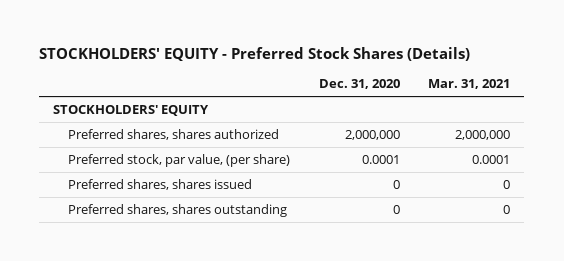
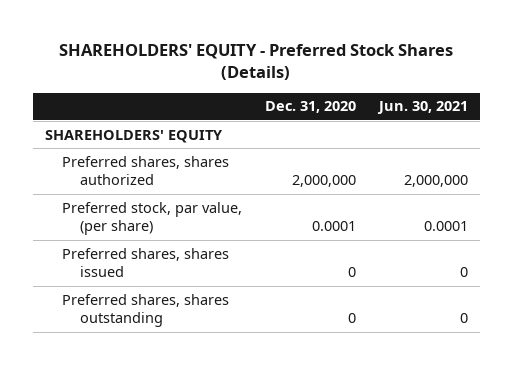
[39,46,471,61] STOCKHOLDERS' EQUITY - Preferred Stock Shares (Details) -> [59,43,454,81] SHAREHOLDERS' EQUITY - Preferred Stock Shares (Details)
[428,79,511,90] Mar. 31, 2021 -> none
none -> [377,101,469,115] Jun. 30, 2021
[53,105,210,117] STOCKHOLDERS' EQUITY -> [44,129,223,143] SHAREHOLDERS' EQUITY

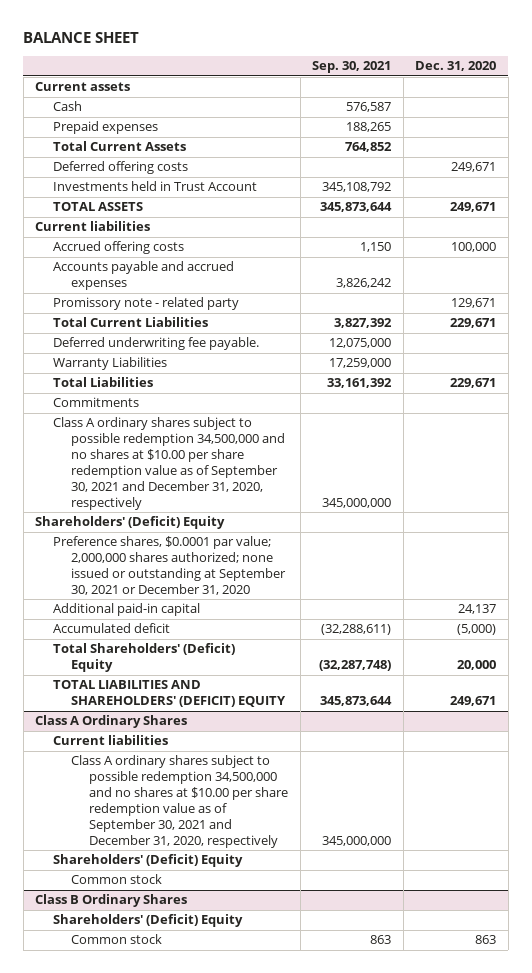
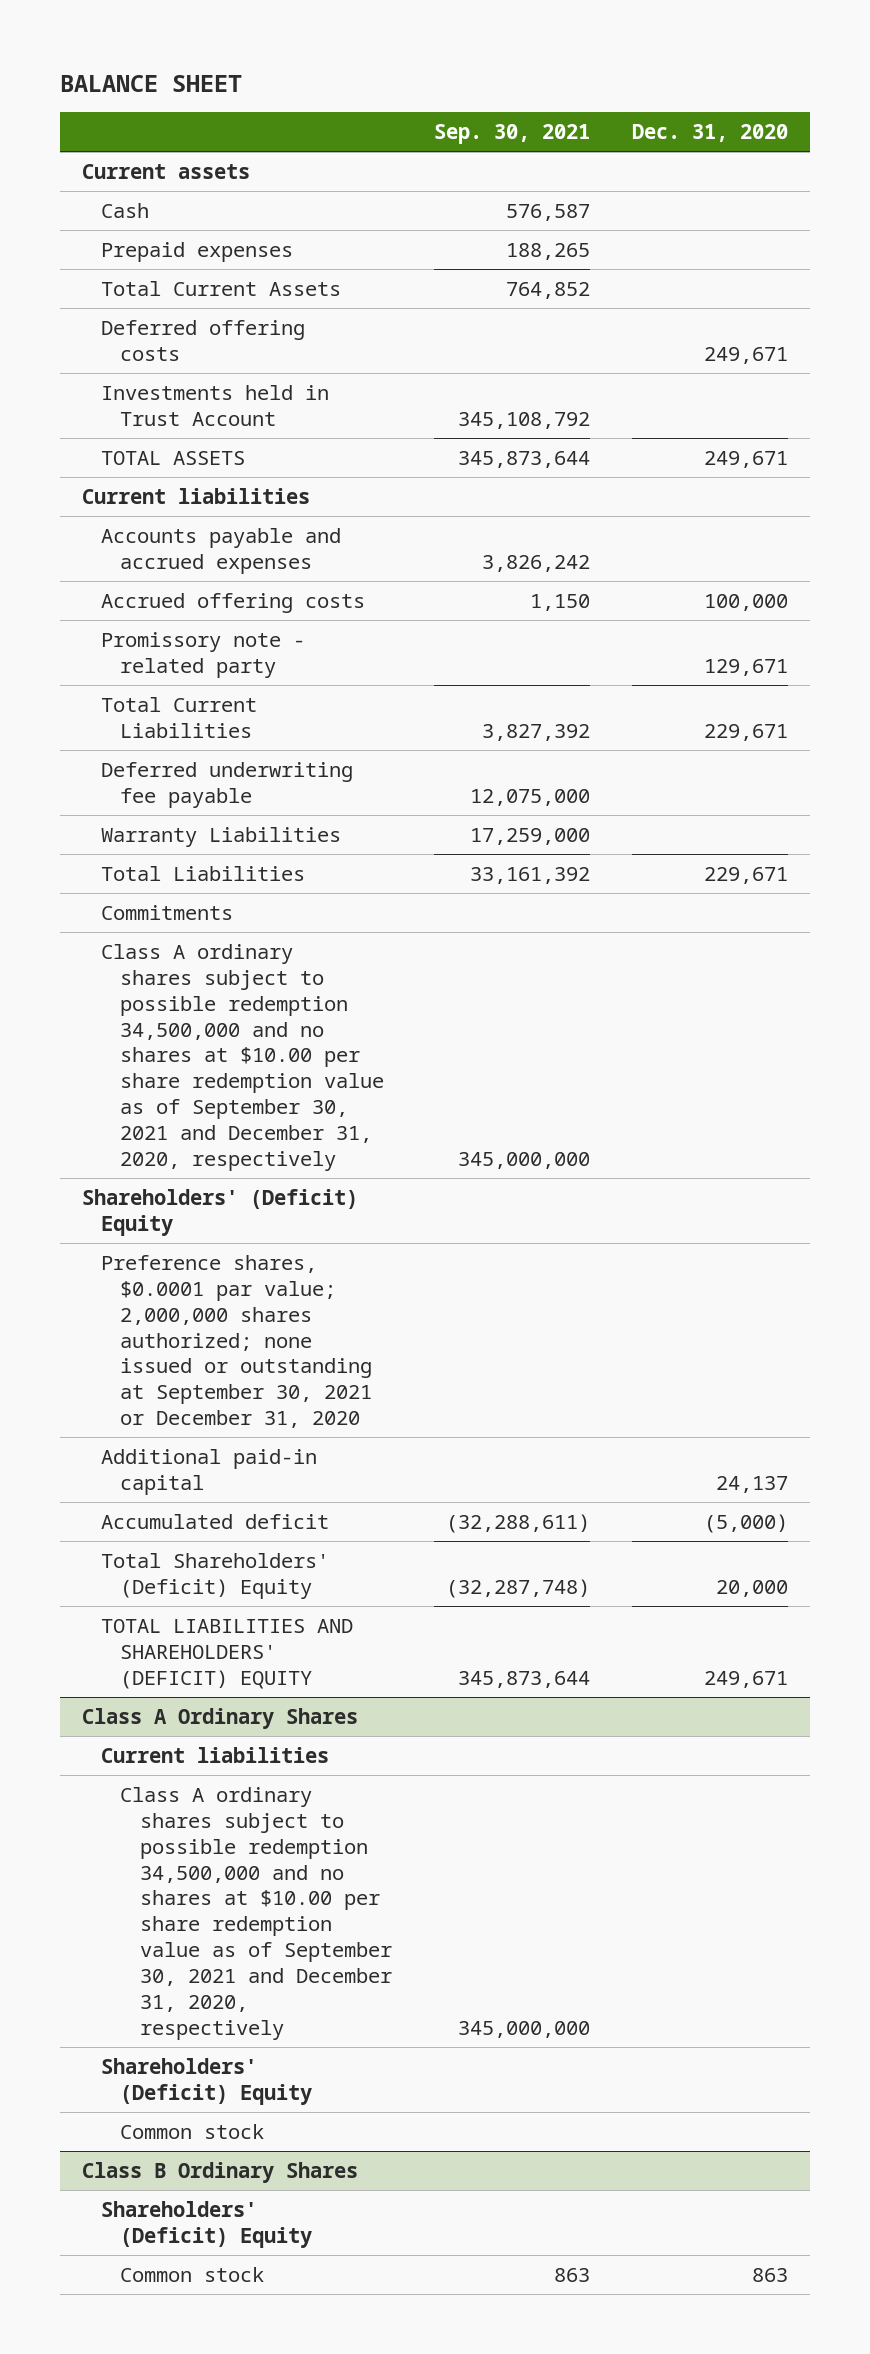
[53,241,185,255] Accrued offering costs -> [100,592,365,613] Accrued offering costs
[53,337,260,351] Deferred underwriting fee payable. -> [100,761,353,808] Deferred underwriting fee payable

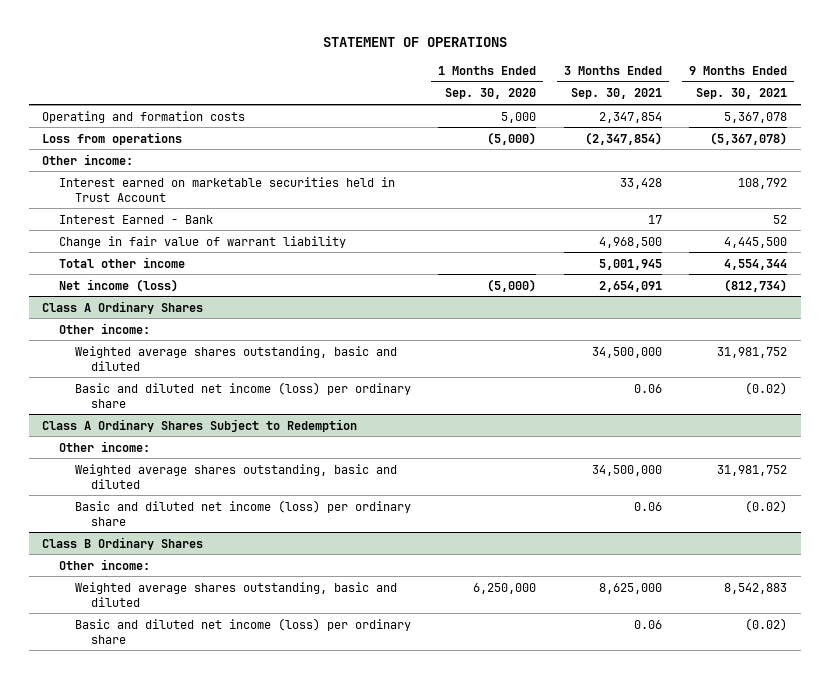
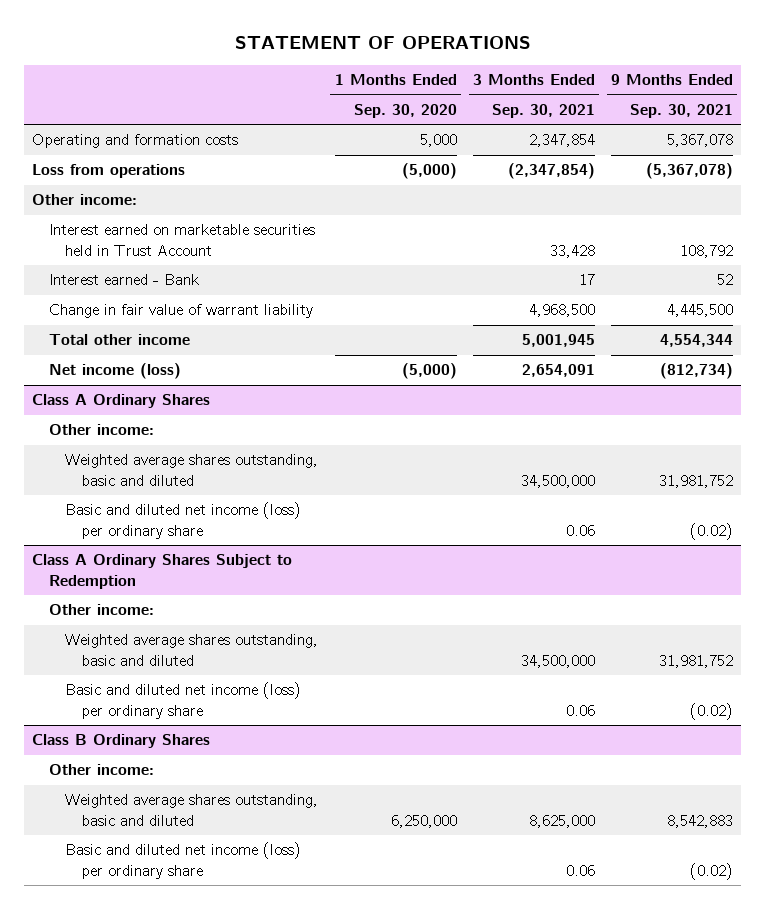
[58,214,213,224] Interest Earned - Bank -> [48,274,199,286] Interest earned - Bank

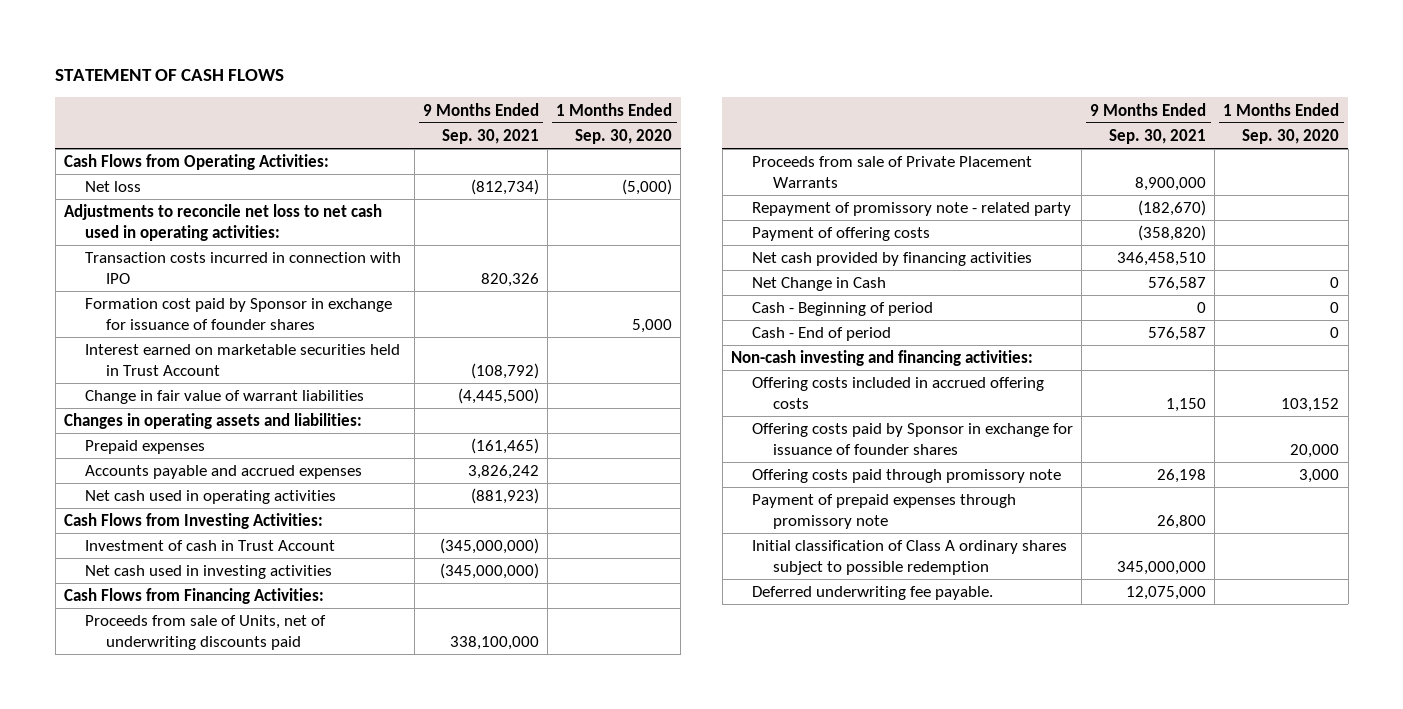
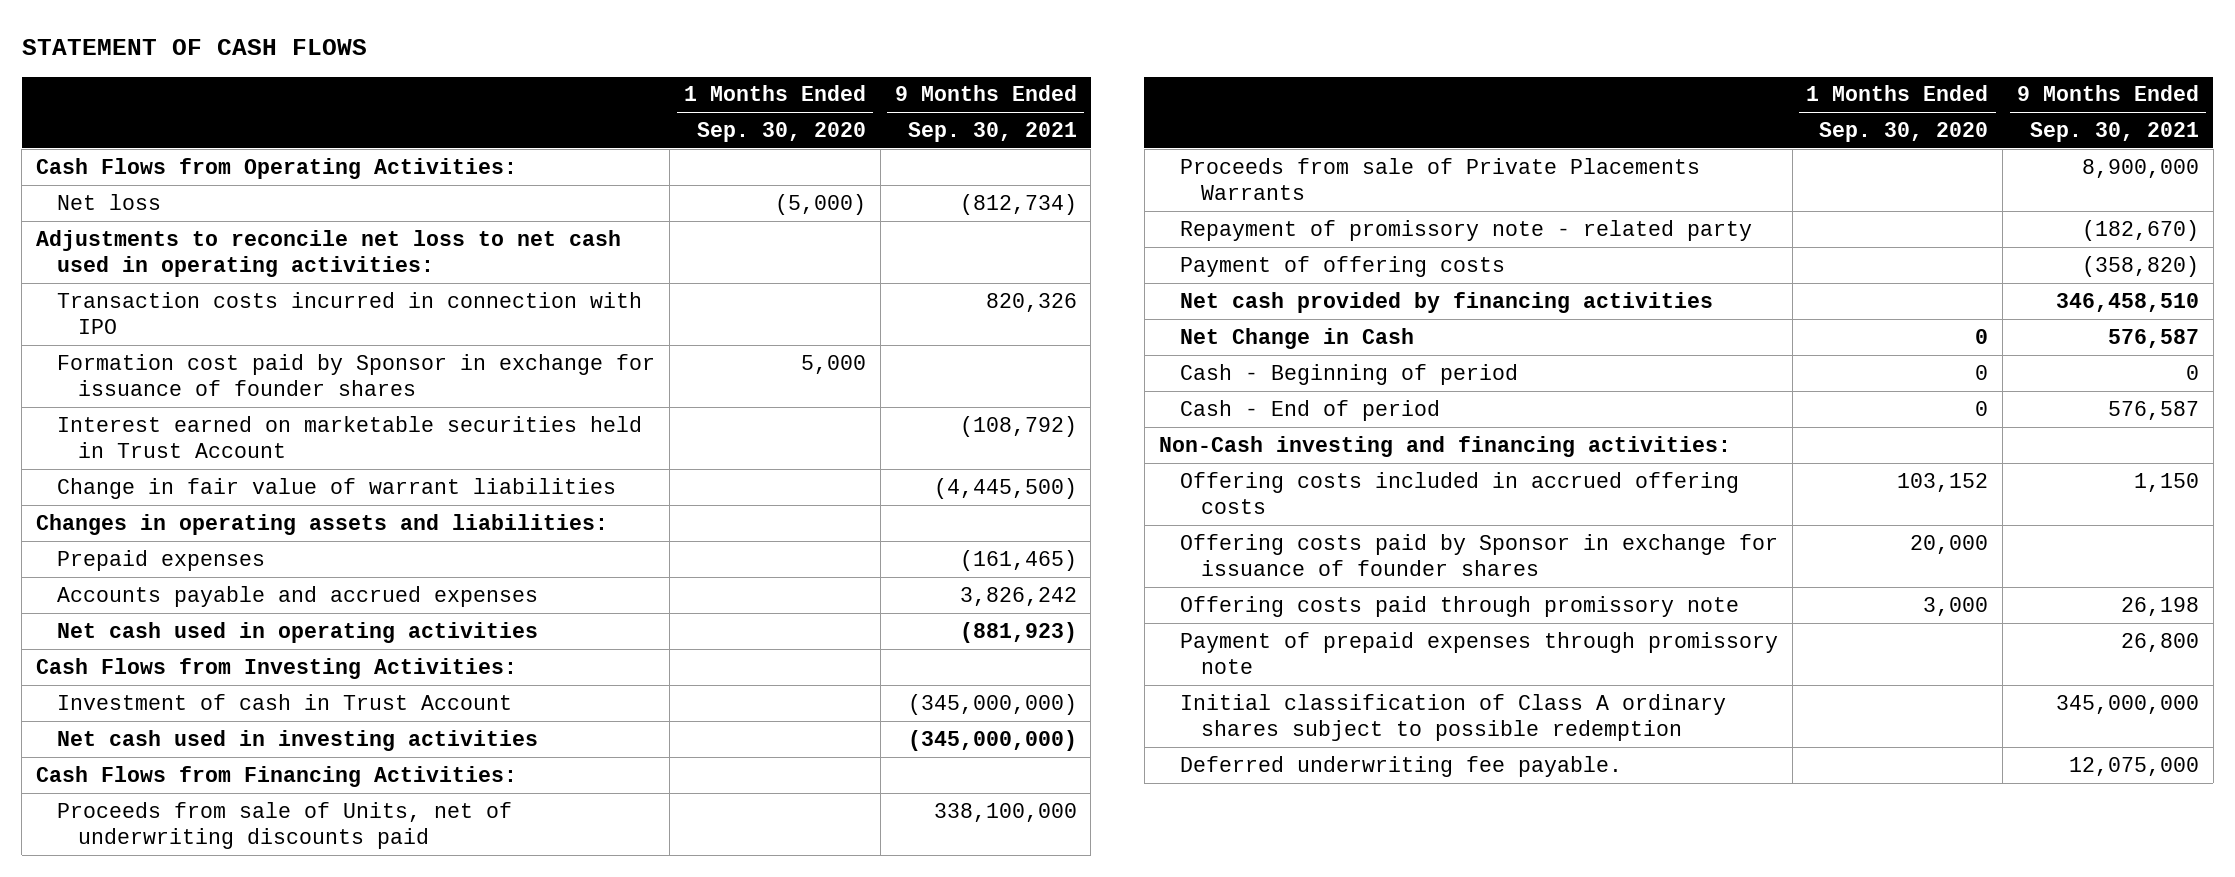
[751,156,1032,188] Proceeds from sale of Private Placement Warrants -> [1179,157,1700,201] Proceeds from sale of Private Placements Warrants
[731,350,1034,367] Non-cash investing and financing activities: -> [1158,435,1731,457] Non-Cash investing and financing activities:

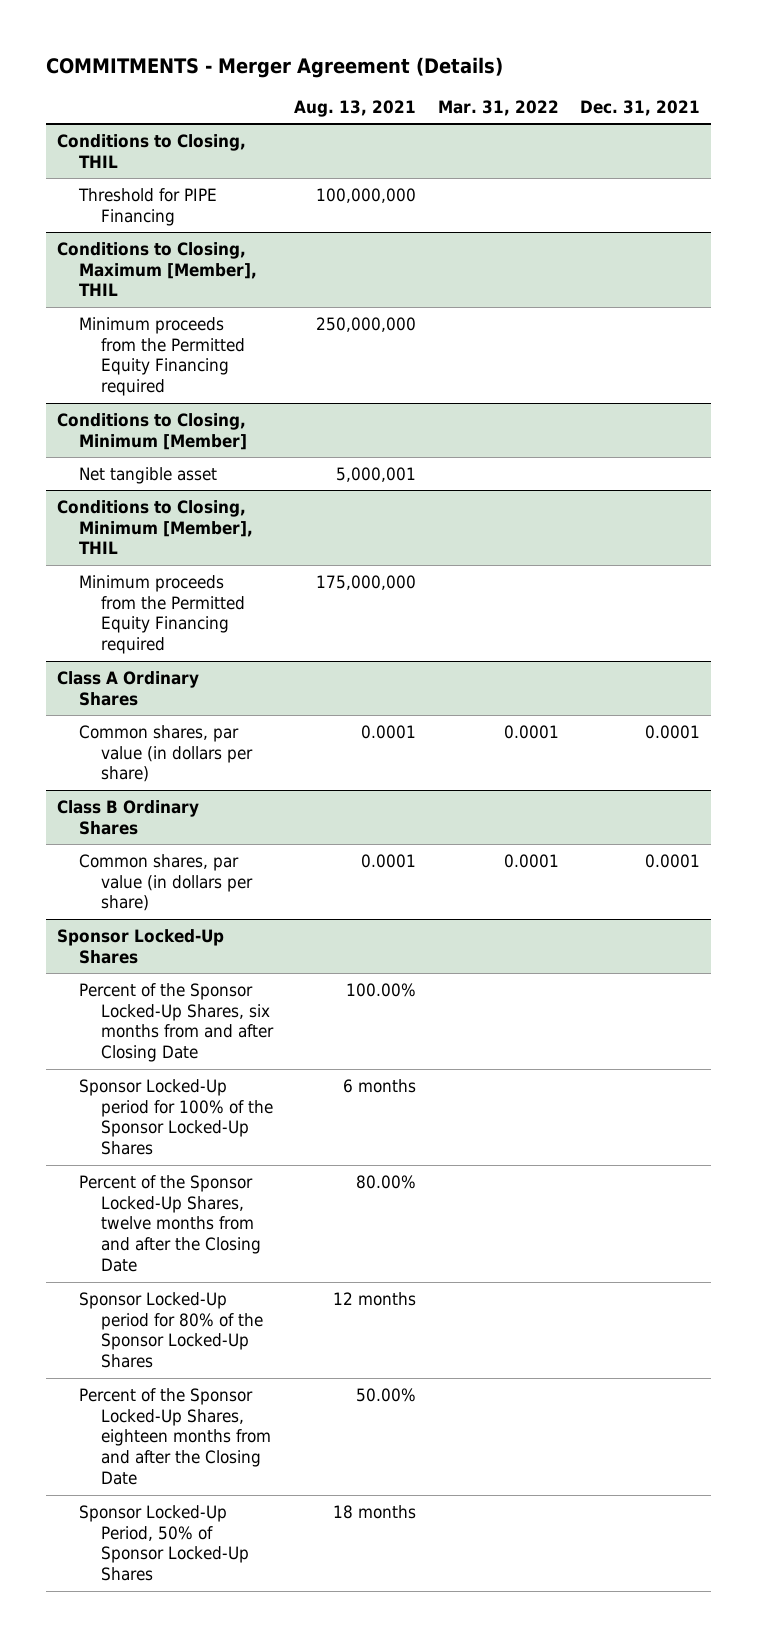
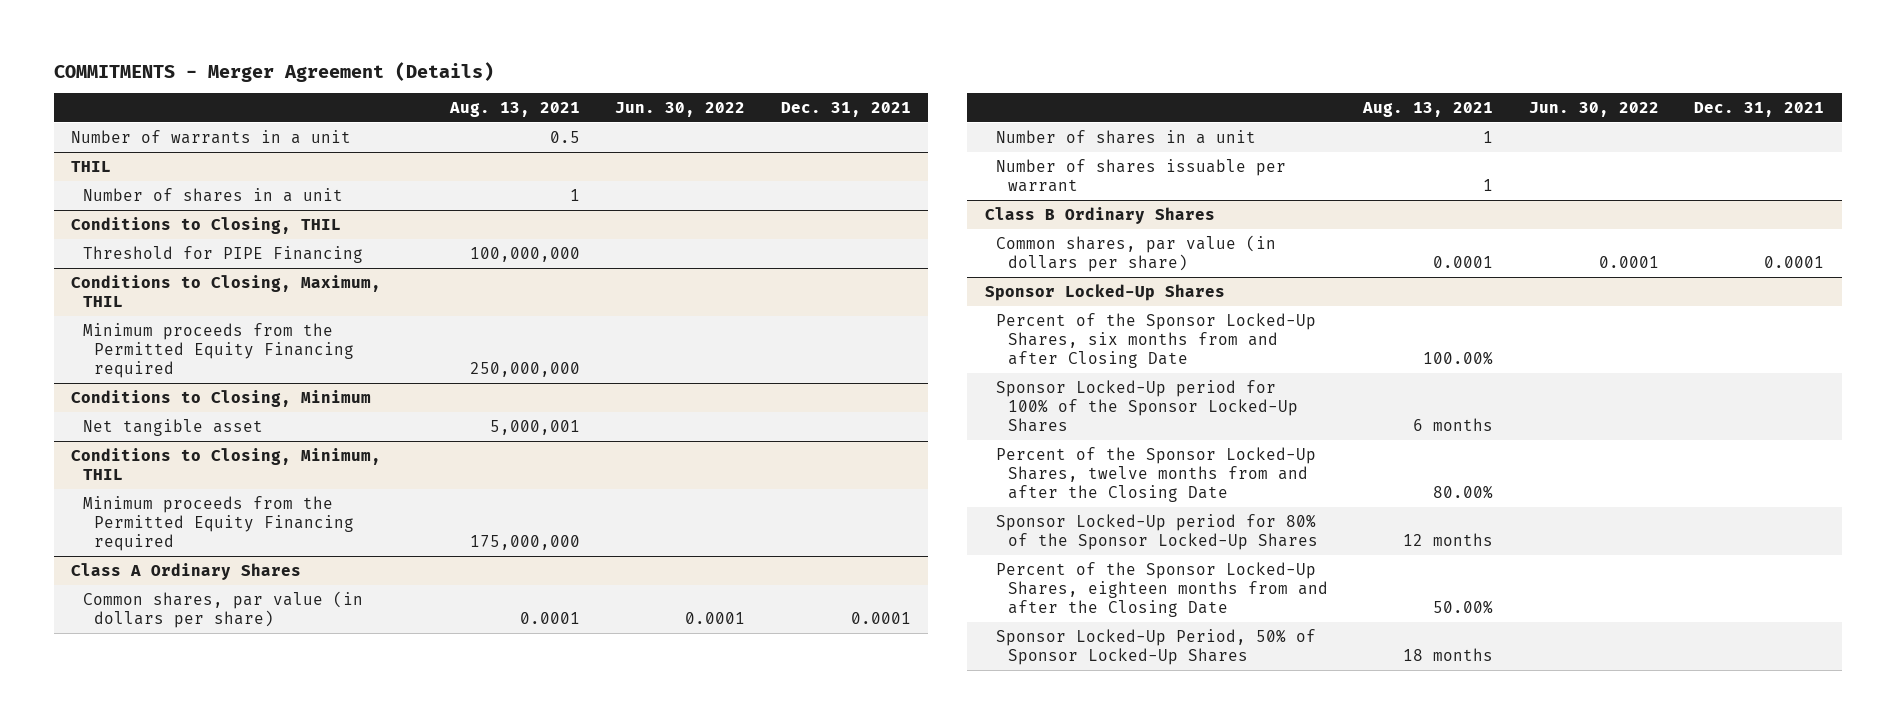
[437,99,559,116] Mar. 31, 2022 -> none
none -> [615,101,746,117] Jun. 30, 2022
none -> [71,129,352,144] Number of warrants in a unit
none -> [71,160,112,172] THIL
none -> [82,187,343,202] Number of shares in a unit
[57,241,258,297] Conditions to Closing, Maximum [Member], THIL -> [71,274,382,307] Conditions to Closing, Maximum, THIL
[57,412,248,450] Conditions to Closing, Minimum [Member] -> [71,389,372,407] Conditions to Closing, Minimum
[57,499,254,555] Conditions to Closing, Minimum [Member], THIL -> [71,447,382,480] Conditions to Closing, Minimum, THIL
none -> [996,129,1257,144] Number of shares in a unit
none -> [996,158,1287,192] Number of shares issuable per warrant

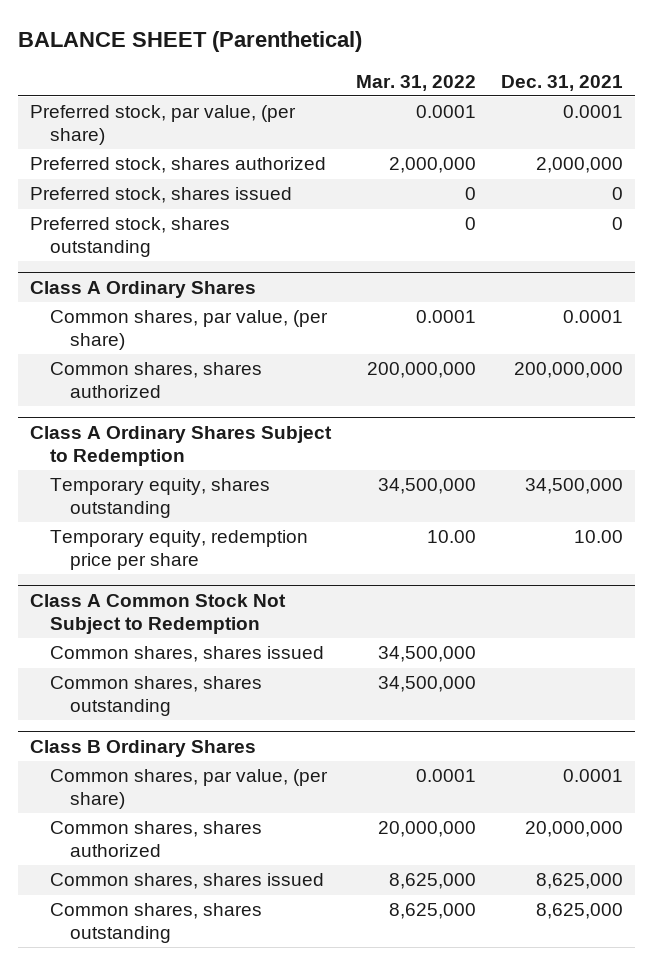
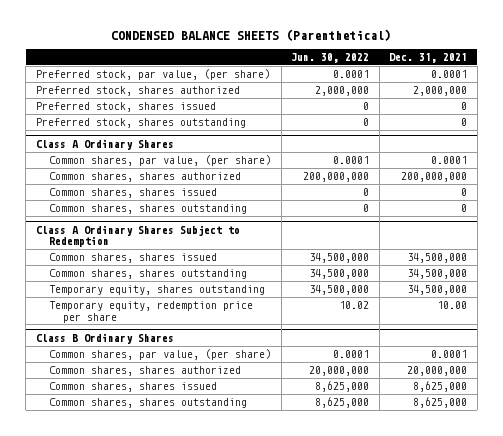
[17,31,362,53] BALANCE SHEET (Parenthetical) -> [111,28,392,41] CONDENSED BALANCE SHEETS (Parenthetical)
[356,74,477,91] Mar. 31, 2022 -> none
none -> [291,53,370,64] Jun. 30, 2022
none -> [49,188,218,199] Common shares, shares issued
none -> [49,204,248,215] Common shares, shares outstanding
none -> [49,253,218,264] Common shares, shares issued
none -> [49,269,248,280] Common shares, shares outstanding
[30,593,287,634] Class A Common Stock Not Subject to Redemption -> none
[50,646,325,663] Common shares, shares issued -> none
[50,676,263,717] Common shares, shares outstanding -> none

